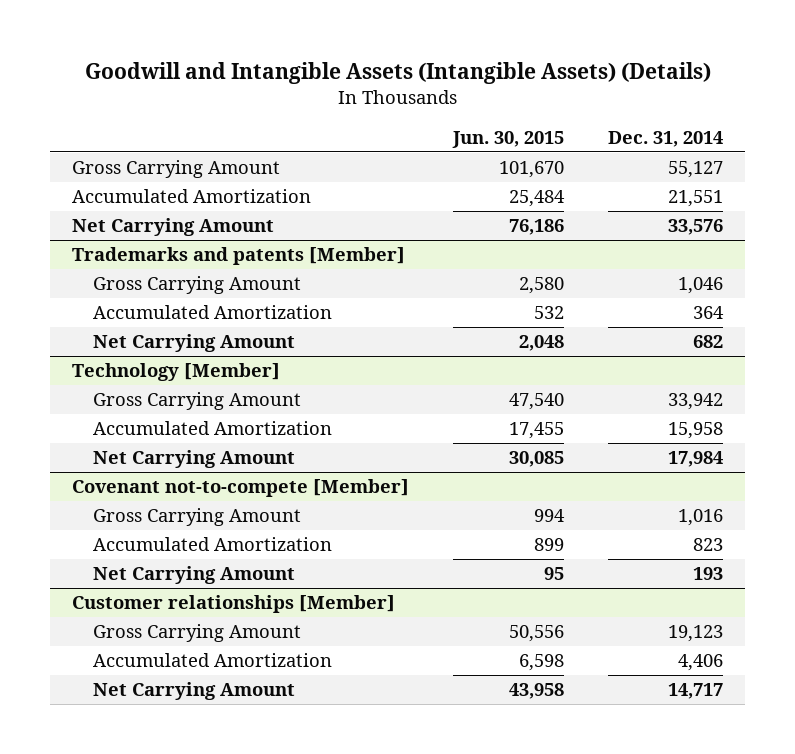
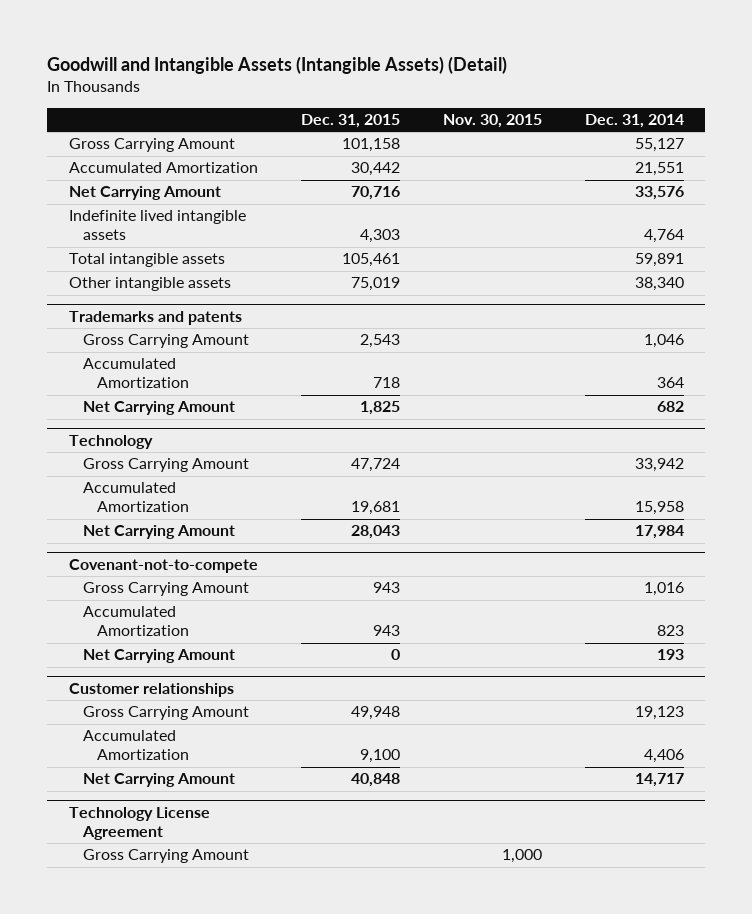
[84,62,711,85] Goodwill and Intangible Assets (Intangible Assets) (Details) -> [46,56,507,75] Goodwill and Intangible Assets (Intangible Assets) (Detail)
[452,130,565,148] Jun. 30, 2015 -> none
none -> [300,114,400,129] Dec. 31, 2015
none -> [442,114,542,129] Nov. 30, 2015
none -> [68,210,246,241] Indefinite lived intangible assets
none -> [68,253,225,268] Total intangible assets
none -> [68,277,231,292] Other intangible assets
[72,247,406,266] Trademarks and patents [Member] -> [68,310,242,325] Trademarks and patents
[72,363,281,382] Technology [Member] -> [68,434,153,449] Technology
[72,479,410,498] Covenant not-to-compete [Member] -> [68,558,258,573] Covenant-not-to-compete
[72,595,396,614] Customer relationships [Member] -> [68,682,234,697] Customer relationships
none -> [68,806,210,840] Technology License Agreement
none -> [82,849,249,864] Gross Carrying Amount

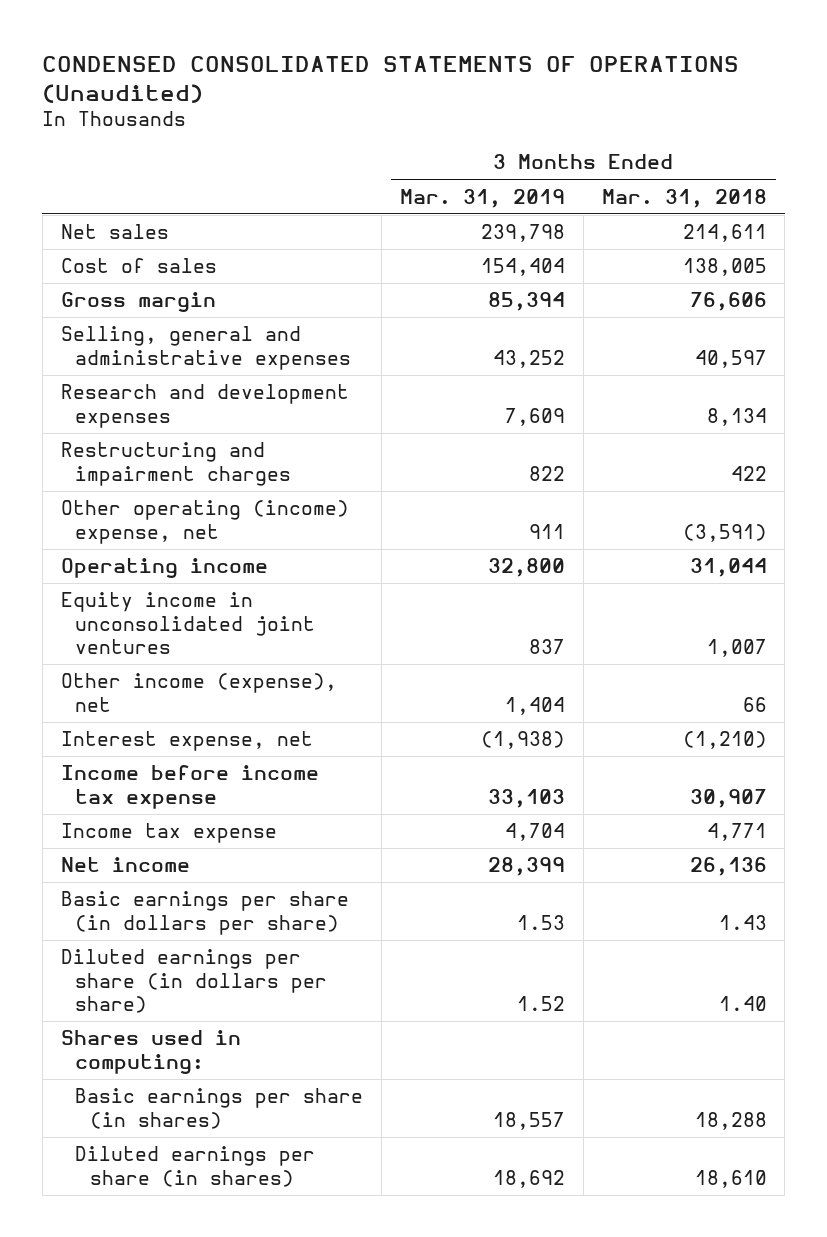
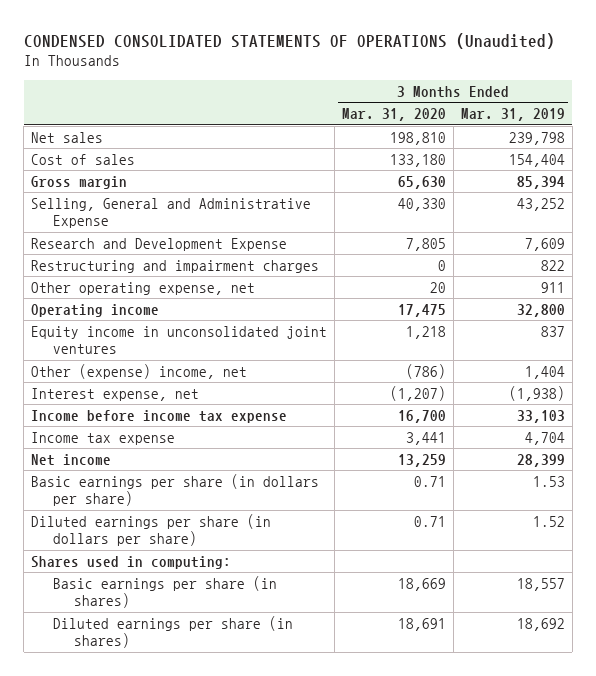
[601,188,767,208] Mar. 31, 2018 -> none
none -> [342,107,447,121] Mar. 31, 2020
[60,326,352,370] Selling, general and administrative expenses -> [31,197,312,229] Selling, General and Administrative Expense
[60,384,349,428] Research and development expenses -> [31,237,288,251] Research and Development Expense
[60,500,349,544] Other operating (income) expense, net -> [31,281,256,295] Other operating expense, net
[60,673,337,712] Other income (expense), net -> [31,363,248,379] Other (expense) income, net

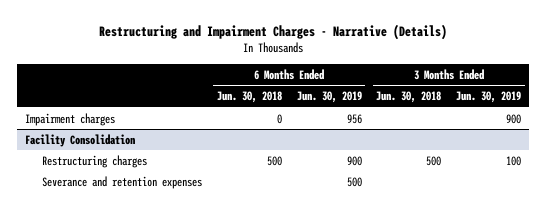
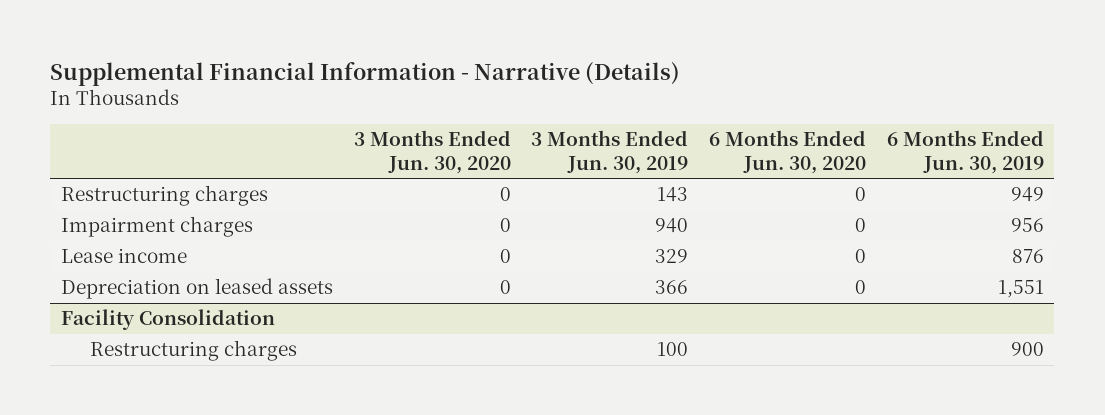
[99,23,448,40] Restructuring and Impairment Charges - Narrative (Details) -> [50,61,681,86] Supplemental Financial Information - Narrative (Details)
[216,91,282,104] Jun. 30, 2018 -> none
[376,91,442,104] Jun. 30, 2018 -> none
none -> [353,130,511,174] 3 Months Ended Jun. 30, 2020
none -> [709,130,867,174] 6 Months Ended Jun. 30, 2020
none -> [60,185,268,207] Restructuring charges
[506,113,522,124] 900 -> [655,218,689,234] 940
none -> [60,248,187,264] Lease income
none -> [60,278,333,300] Depreciation on leased assets
[42,175,203,189] Severance and retention expenses -> none

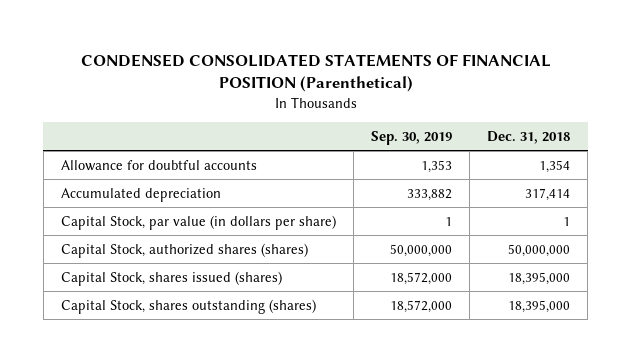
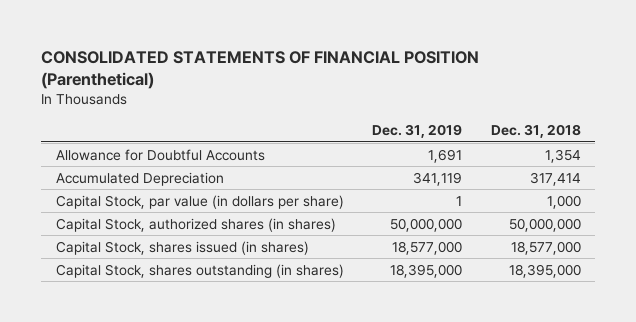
[80,53,551,93] CONDENSED CONSOLIDATED STATEMENTS OF FINANCIAL POSITION (Parenthetical) -> [41,51,480,90] CONSOLIDATED STATEMENTS OF FINANCIAL POSITION (Parenthetical)
[371,131,453,146] Sep. 30, 2019 -> none
none -> [372,124,463,139] Dec. 31, 2019
[60,159,257,171] Allowance for doubtful accounts -> [55,148,265,161] Allowance for Doubtful Accounts
[60,187,221,202] Accumulated depreciation -> [55,171,224,186] Accumulated Depreciation
[563,216,571,226] 1 -> [546,194,581,209] 1,000
[60,242,308,258] Capital Stock, authorized shares (shares) -> [55,217,336,232] Capital Stock, authorized shares (in shares)
[60,270,282,286] Capital Stock, shares issued (shares) -> [55,240,309,255] Capital Stock, shares issued (in shares)
[508,271,571,285] 18,395,000 -> [510,240,581,255] 18,577,000
[60,298,316,314] Capital Stock, shares outstanding (shares) -> [55,263,344,278] Capital Stock, shares outstanding (in shares)

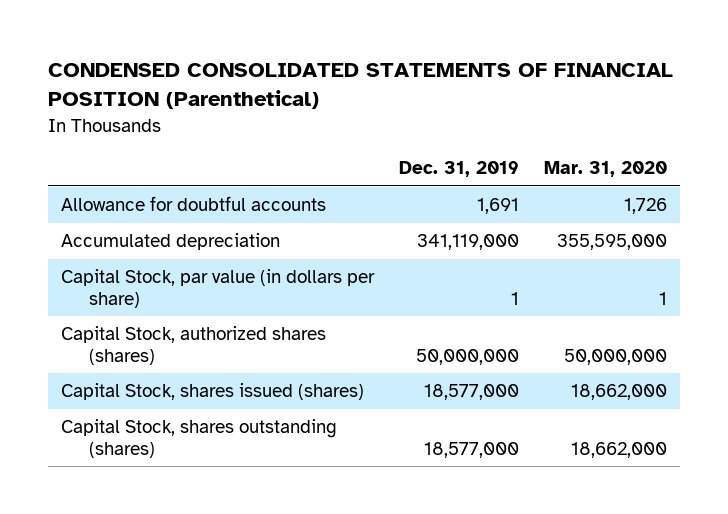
[41,51,480,90] CONSOLIDATED STATEMENTS OF FINANCIAL POSITION (Parenthetical) -> [48,63,674,110] CONDENSED CONSOLIDATED STATEMENTS OF FINANCIAL POSITION (Parenthetical)
[490,124,581,139] Dec. 31, 2018 -> none
none -> [544,161,668,178] Mar. 31, 2020
[55,148,265,161] Allowance for Doubtful Accounts -> [60,196,326,212] Allowance for doubtful accounts
[55,171,224,186] Accumulated Depreciation -> [60,233,280,251] Accumulated depreciation
[413,171,463,186] 341,119 -> [417,234,520,251] 341,119,000
[55,217,336,232] Capital Stock, authorized shares (in shares) -> [60,326,326,365] Capital Stock, authorized shares (shares)
[55,240,309,255] Capital Stock, shares issued (in shares) -> [60,383,364,401] Capital Stock, shares issued (shares)
[55,263,344,278] Capital Stock, shares outstanding (in shares) -> [60,419,337,458] Capital Stock, shares outstanding (shares)
[390,263,463,278] 18,395,000 -> [424,441,520,458] 18,577,000

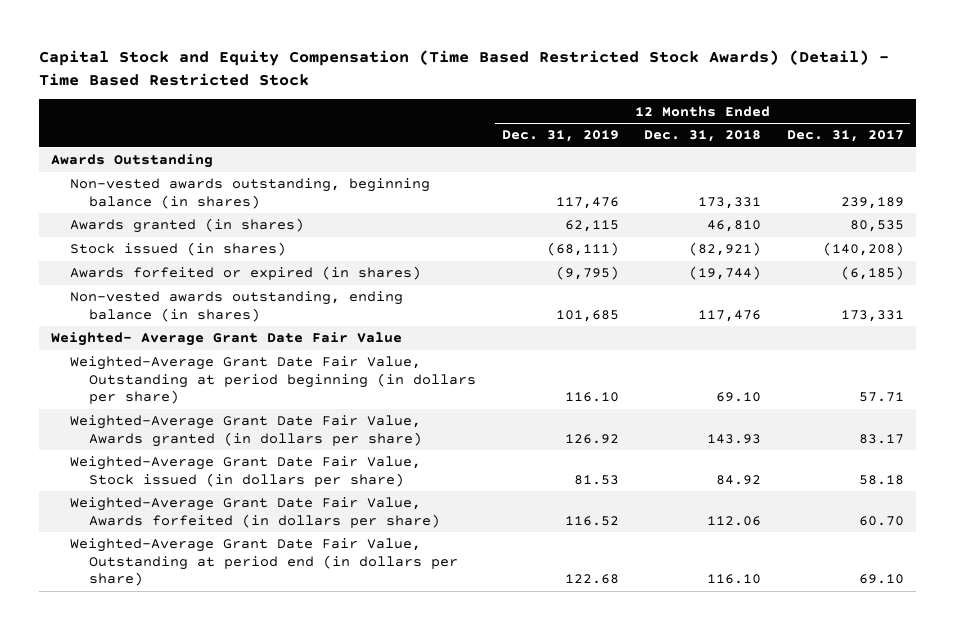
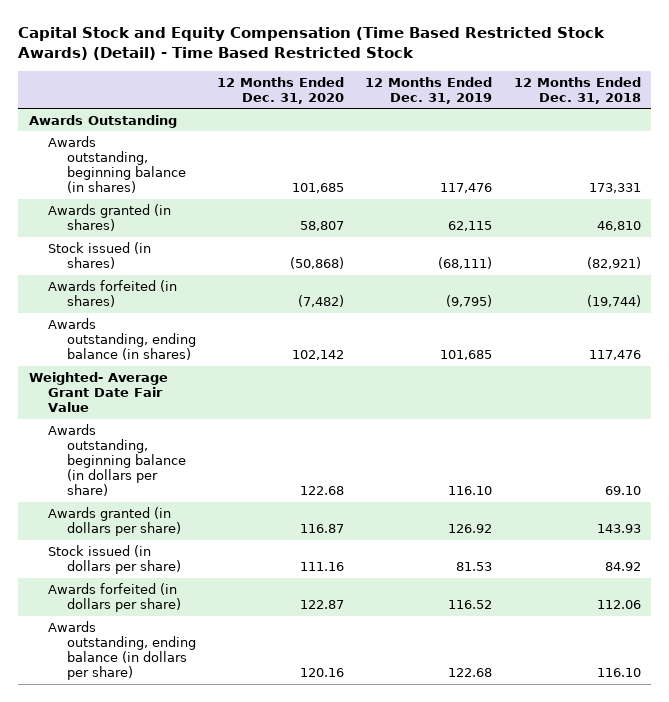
[786,130,904,143] Dec. 31, 2017 -> none
none -> [217,76,345,104] 12 Months Ended Dec. 31, 2020
[70,178,431,209] Non-vested awards outstanding, beginning balance (in shares) -> [47,135,187,194] Awards outstanding, beginning balance (in shares)
[70,266,422,281] Awards forfeited or expired (in shares) -> [47,279,177,307] Awards forfeited (in shares)
[70,291,404,322] Non-vested awards outstanding, ending balance (in shares) -> [47,317,197,361] Awards outstanding, ending balance (in shares)
[70,356,477,405] Weighted-Average Grant Date Fair Value, Outstanding at period beginning (in dollars per share) -> [47,423,187,497] Awards outstanding, beginning balance (in dollars per share)
[70,415,423,447] Weighted-Average Grant Date Fair Value, Awards granted (in dollars per share) -> [47,506,182,536] Awards granted (in dollars per share)
[70,456,422,487] Weighted-Average Grant Date Fair Value, Stock issued (in dollars per share) -> [47,544,182,574] Stock issued (in dollars per share)
[70,497,441,528] Weighted-Average Grant Date Fair Value, Awards forfeited (in dollars per share) -> [47,582,182,612] Awards forfeited (in dollars per share)
[70,538,459,587] Weighted-Average Grant Date Fair Value, Outstanding at period end (in dollars per share) -> [47,620,197,681] Awards outstanding, ending balance (in dollars per share)

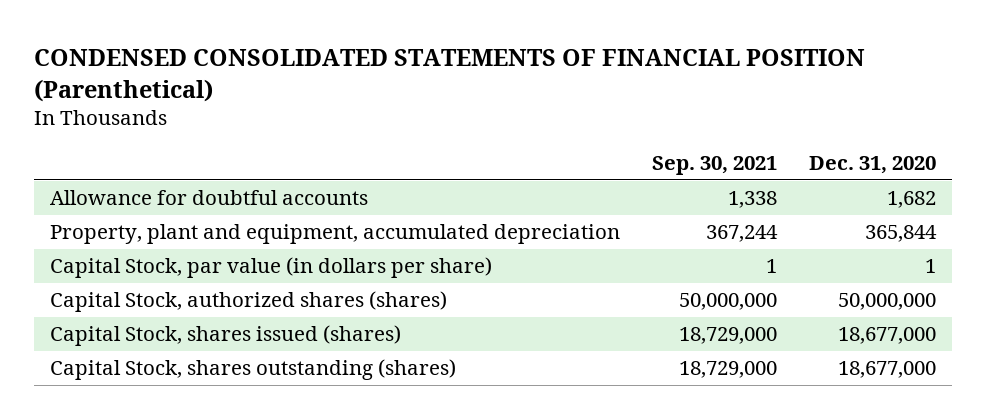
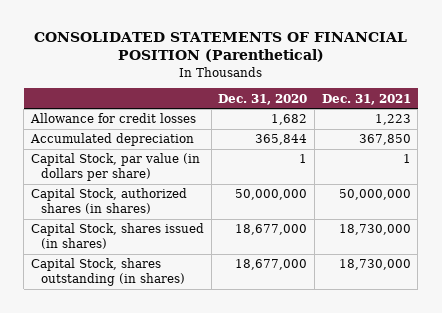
[33,48,865,102] CONDENSED CONSOLIDATED STATEMENTS OF FINANCIAL POSITION (Parenthetical) -> [33,32,407,63] CONSOLIDATED STATEMENTS OF FINANCIAL POSITION (Parenthetical)
[652,156,778,176] Sep. 30, 2021 -> none
none -> [321,93,411,105] Dec. 31, 2021
[49,190,368,206] Allowance for doubtful accounts -> [29,113,196,124] Allowance for credit losses
[49,224,620,245] Property, plant and equipment, accumulated depreciation -> [29,133,194,147] Accumulated depreciation
[49,291,447,313] Capital Stock, authorized shares (shares) -> [30,188,187,215] Capital Stock, authorized shares (in shares)
[49,325,401,347] Capital Stock, shares issued (shares) -> [30,223,204,250] Capital Stock, shares issued (in shares)
[49,359,456,381] Capital Stock, shares outstanding (shares) -> [30,258,186,287] Capital Stock, shares outstanding (in shares)

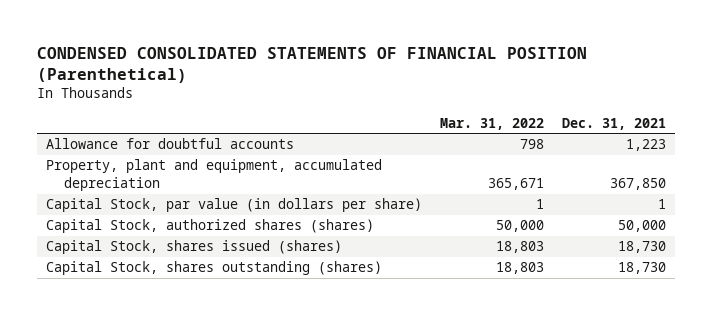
[33,32,407,63] CONSOLIDATED STATEMENTS OF FINANCIAL POSITION (Parenthetical) -> [37,46,588,83] CONDENSED CONSOLIDATED STATEMENTS OF FINANCIAL POSITION (Parenthetical)
[218,93,308,105] Dec. 31, 2020 -> none
none -> [440,117,545,130] Mar. 31, 2022
[29,113,196,124] Allowance for credit losses -> [46,138,295,150] Allowance for doubtful accounts
[29,133,194,147] Accumulated depreciation -> [46,159,383,192] Property, plant and equipment, accumulated depreciation
[30,188,187,215] Capital Stock, authorized shares (in shares) -> [46,219,375,234] Capital Stock, authorized shares (shares)
[338,189,411,201] 50,000,000 -> [617,220,666,233] 50,000
[30,223,204,250] Capital Stock, shares issued (in shares) -> [46,240,343,255] Capital Stock, shares issued (shares)
[338,224,411,236] 18,730,000 -> [617,241,666,254] 18,730
[30,258,186,287] Capital Stock, shares outstanding (in shares) -> [46,261,383,276] Capital Stock, shares outstanding (shares)
[338,259,411,271] 18,730,000 -> [617,262,666,275] 18,730

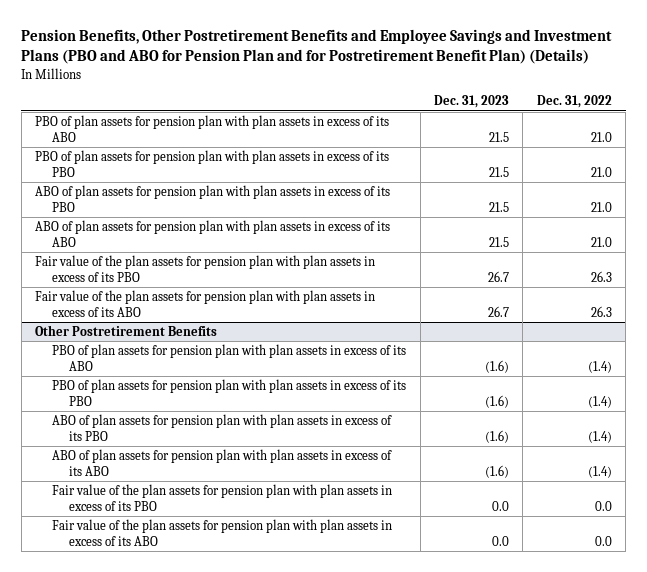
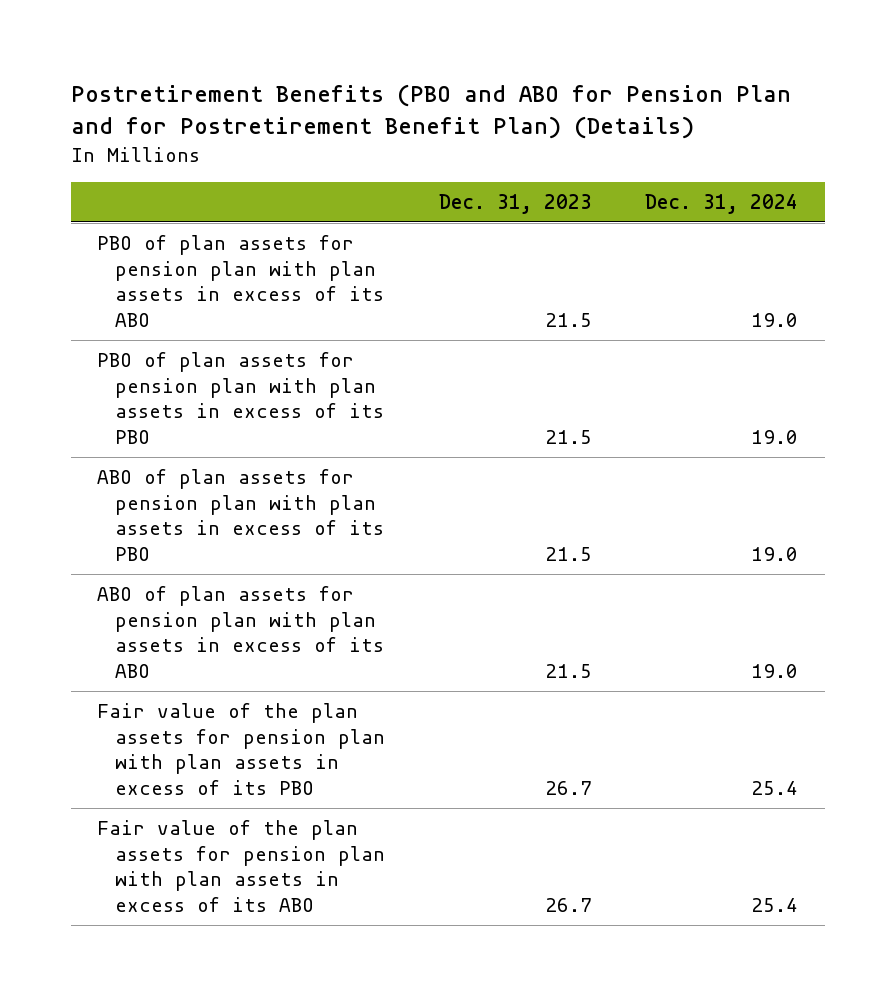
[21,29,613,65] Pension Benefits, Other Postretirement Benefits and Employee Savings and Investment Plans (PBO and ABO for Pension Plan and for Postretirement Benefit Plan) (Details) -> [70,84,791,140] Postretirement Benefits (PBO and ABO for Pension Plan and for Postretirement Benefit Plan) (Details)
[536,95,612,109] Dec. 31, 2022 -> none
none -> [644,194,798,215] Dec. 31, 2024
[35,324,218,336] Other Postretirement Benefits -> none
[52,343,407,371] PBO of plan assets for pension plan with plan assets in excess of its ABO -> none
[52,378,407,406] PBO of plan assets for pension plan with plan assets in excess of its PBO -> none
[52,413,393,441] ABO of plan assets for pension plan with plan assets in excess of its PBO -> none
[52,448,393,476] ABO of plan assets for pension plan with plan assets in excess of its ABO -> none
[52,483,393,511] Fair value of the plan assets for pension plan with plan assets in excess of its PBO -> none
[52,518,393,546] Fair value of the plan assets for pension plan with plan assets in excess of its ABO -> none

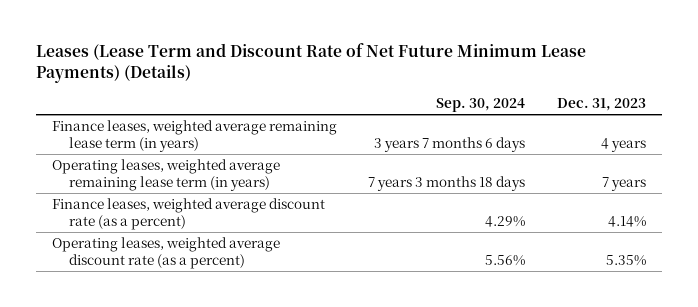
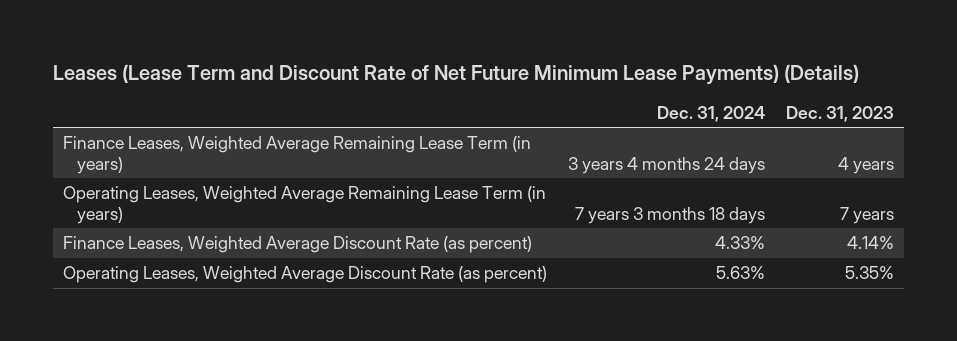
[436,97,526,112] Sep. 30, 2024 -> none
none -> [656,105,765,122] Dec. 31, 2024
[51,120,337,153] Finance leases, weighted average remaining lease term (in years) -> [63,136,532,174] Finance Leases, Weighted Average Remaining Lease Term (in years)
[51,159,280,192] Operating leases, weighted average remaining lease term (in years) -> [63,186,547,224] Operating Leases, Weighted Average Remaining Lease Term (in years)
[51,198,325,231] Finance leases, weighted average discount rate (as a percent) -> [63,236,533,254] Finance Leases, Weighted Average Discount Rate (as percent)
[51,237,280,270] Operating leases, weighted average discount rate (as a percent) -> [63,266,548,284] Operating Leases, Weighted Average Discount Rate (as percent)

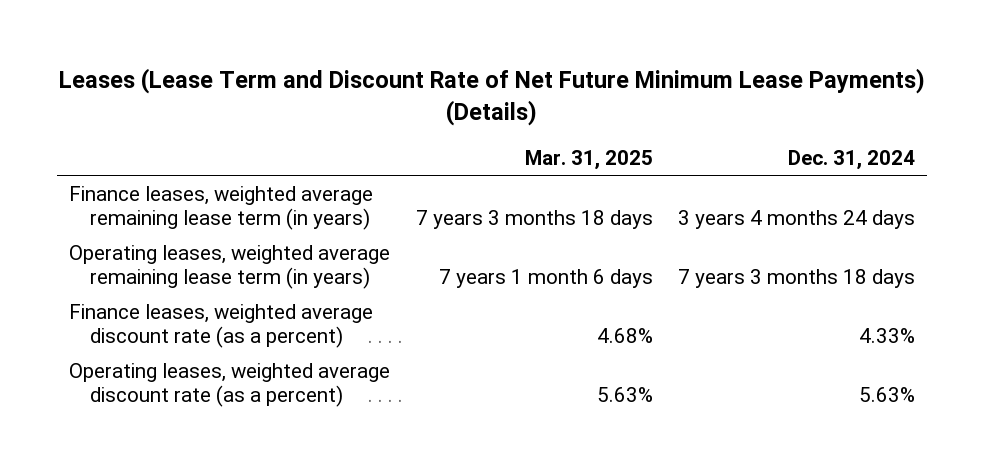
[785,105,894,122] Dec. 31, 2023 -> none
none -> [524,149,653,170] Mar. 31, 2025
[63,136,532,174] Finance Leases, Weighted Average Remaining Lease Term (in years) -> [69,185,374,230] Finance leases, weighted average remaining lease term (in years)
[63,186,547,224] Operating Leases, Weighted Average Remaining Lease Term (in years) -> [69,244,391,289] Operating leases, weighted average remaining lease term (in years)
[63,236,533,254] Finance Leases, Weighted Average Discount Rate (as percent) -> [69,303,374,348] Finance leases, weighted average discount rate (as a percent)
[63,266,548,284] Operating Leases, Weighted Average Discount Rate (as percent) -> [69,362,391,407] Operating leases, weighted average discount rate (as a percent)

